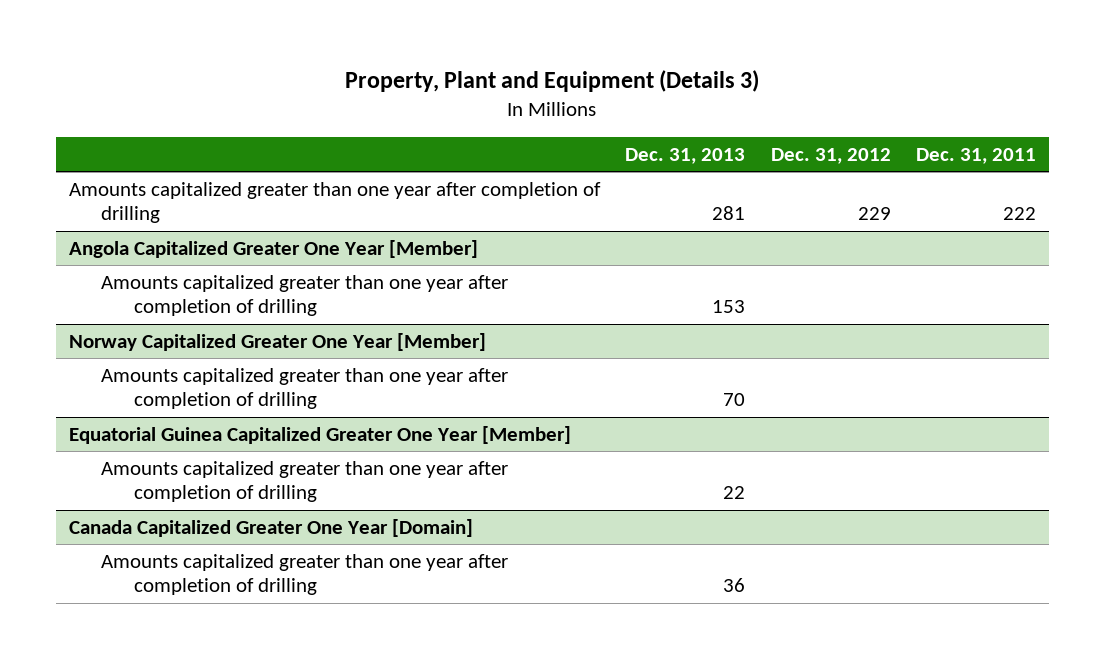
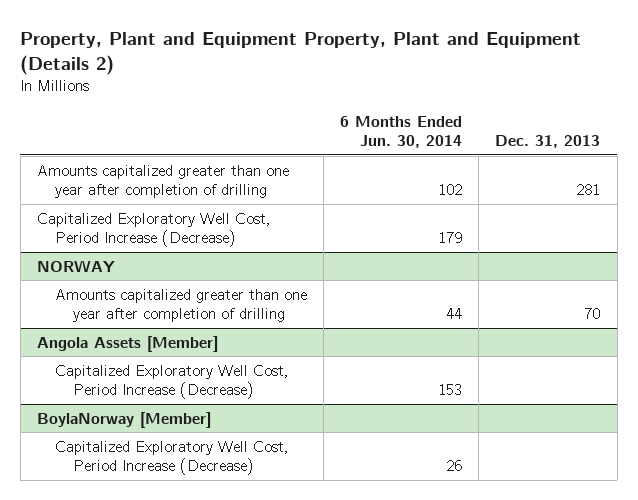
[345,70,760,93] Property, Plant and Equipment (Details 3) -> [20,32,582,75] Property, Plant and Equipment Property, Plant and Equipment (Details 2)
[770,147,891,164] Dec. 31, 2012 -> none
[916,147,1037,164] Dec. 31, 2011 -> none
none -> [340,115,463,149] 6 Months Ended Jun. 30, 2014
[68,239,478,258] Angola Capitalized Greater One Year [Member] -> none
[101,274,509,317] Amounts capitalized greater than one year after completion of drilling -> none
none -> [37,212,272,248] Capitalized Exploratory Well Cost, Period Increase (Decrease)
[68,332,486,351] Norway Capitalized Greater One Year [Member] -> [37,259,116,272] NORWAY
[68,425,571,444] Equatorial Guinea Capitalized Greater One Year [Member] -> none
[101,460,509,503] Amounts capitalized greater than one year after completion of drilling -> none
[68,518,473,537] Canada Capitalized Greater One Year [Domain] -> none
[101,553,509,596] Amounts capitalized greater than one year after completion of drilling -> none
none -> [37,335,219,352] Angola Assets [Member]
none -> [54,364,289,400] Capitalized Exploratory Well Cost, Period Increase (Decrease)
none -> [37,411,212,428] BoylaNorway [Member]
none -> [54,440,289,476] Capitalized Exploratory Well Cost, Period Increase (Decrease)

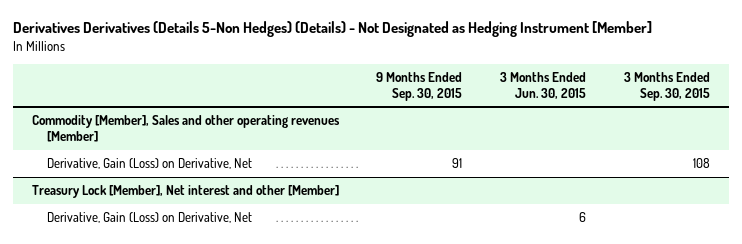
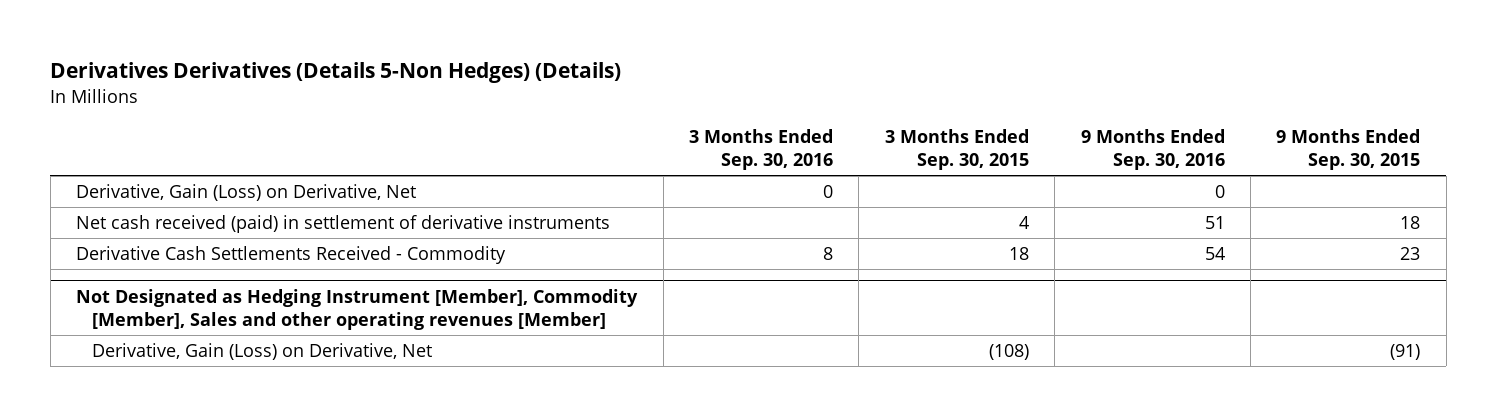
[12,20,652,37] Derivatives Derivatives (Details 5-Non Hedges) (Details) - Not Designated as Hedging Instrument [Member] -> [50,62,622,84] Derivatives Derivatives (Details 5-Non Hedges) (Details)
[500,71,587,99] 3 Months Ended Jun. 30, 2015 -> none
none -> [688,128,833,171] 3 Months Ended Sep. 30, 2016
none -> [1080,128,1225,171] 9 Months Ended Sep. 30, 2016
[31,185,339,199] Treasury Lock [Member], Net interest and other [Member] -> none
[47,212,253,224] Derivative, Gain (Loss) on Derivative, Net -> none
none -> [76,184,417,202] Derivative, Gain (Loss) on Derivative, Net
none -> [76,215,611,234] Net cash received (paid) in settlement of derivative instruments
none -> [76,246,507,265] Derivative Cash Settlements Received - Commodity
[31,115,340,143] Commodity [Member], Sales and other operating revenues [Member] -> [76,288,639,330] Not Designated as Hedging Instrument [Member], Commodity [Member], Sales and other operating revenues [Member]
[452,158,463,169] 91 -> [1390,344,1421,361] (91)
[693,158,711,169] 108 -> [988,344,1029,361] (108)

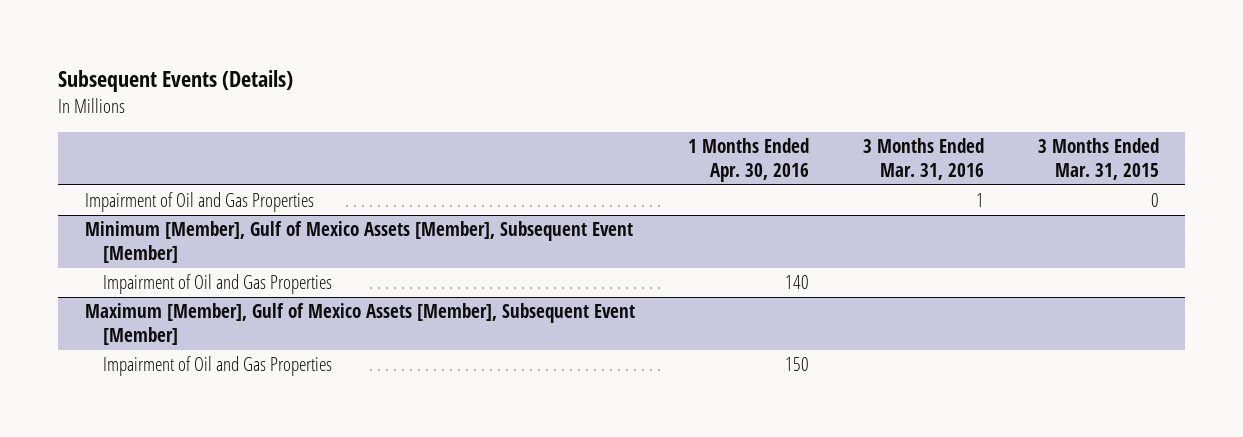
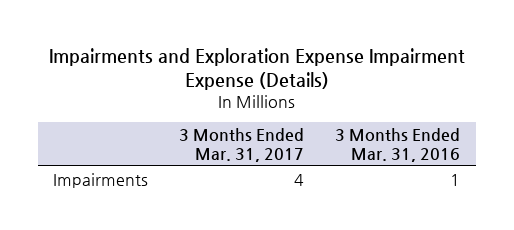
[57,70,293,93] Subsequent Events (Details) -> [48,47,465,90] Impairments and Exploration Expense Impairment Expense (Details)
[688,138,810,183] 1 Months Ended Apr. 30, 2016 -> none
[1037,138,1159,181] 3 Months Ended Mar. 31, 2015 -> none
none -> [179,128,305,162] 3 Months Ended Mar. 31, 2017
[84,221,633,264] Minimum [Member], Gulf of Mexico Assets [Member], Subsequent Event [Member] -> none
[103,274,333,295] Impairment of Oil and Gas Properties -> none
[84,303,635,346] Maximum [Member], Gulf of Mexico Assets [Member], Subsequent Event [Member] -> none
[103,356,333,377] Impairment of Oil and Gas Properties -> none
[84,192,314,213] Impairment of Oil and Gas Properties -> [53,173,149,189] Impairments

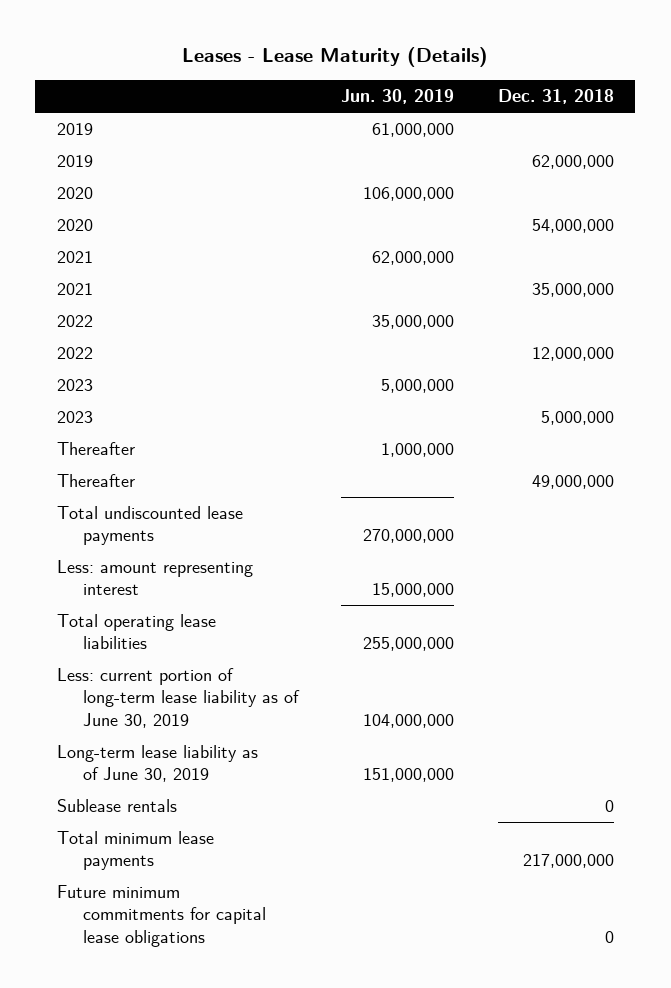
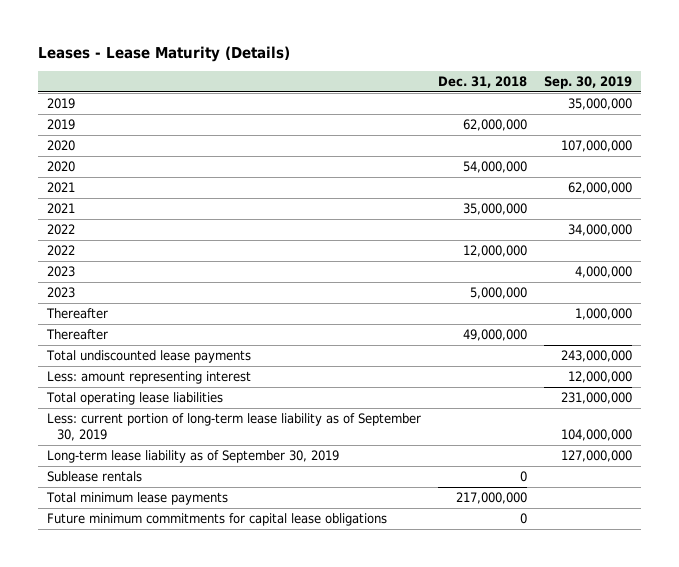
[341,89,455,105] Jun. 30, 2019 -> none
none -> [544,75,633,89] Sep. 30, 2019
[56,668,301,728] Less: current portion of long-term lease liability as of June 30, 2019 -> [46,413,421,442] Less: current portion of long-term lease liability as of September 30, 2019
[56,745,258,783] Long-term lease liability as of June 30, 2019 -> [46,450,339,464] Long-term lease liability as of September 30, 2019

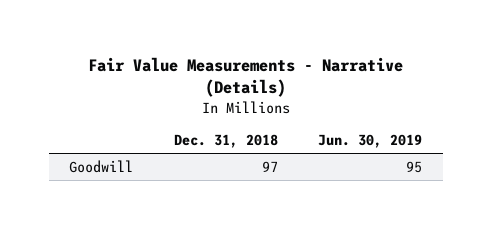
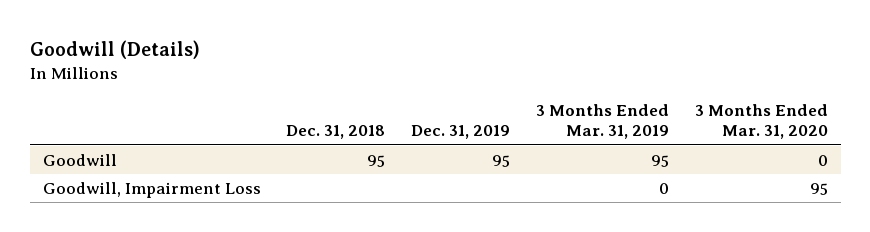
[87,56,403,98] Fair Value Measurements - Narrative (Details) -> [29,40,200,60] Goodwill (Details)
[318,134,423,149] Jun. 30, 2019 -> none
none -> [411,125,511,140] Dec. 31, 2019
none -> [535,104,669,140] 3 Months Ended Mar. 31, 2019
none -> [694,104,828,140] 3 Months Ended Mar. 31, 2020
[261,161,278,173] 97 -> [367,155,386,168] 95
none -> [42,182,261,199] Goodwill, Impairment Loss

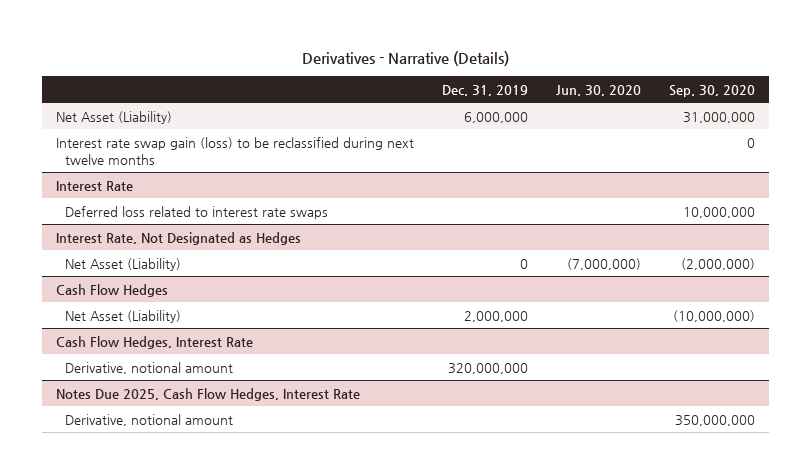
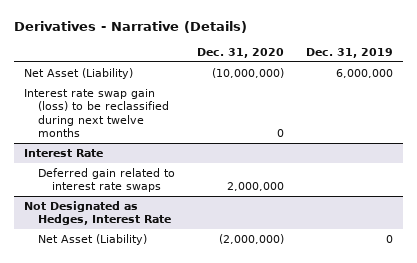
[555,84,641,96] Jun. 30, 2020 -> none
[668,84,755,97] Sep. 30, 2020 -> none
none -> [196,47,284,58] Dec. 31, 2020
[65,205,329,219] Deferred loss related to interest rate swaps -> [38,168,176,193] Deferred gain related to interest rate swaps
[56,231,302,245] Interest Rate, Not Designated as Hedges -> [24,201,172,226] Not Designated as Hedges, Interest Rate
[56,283,169,297] Cash Flow Hedges -> none
[65,309,182,323] Net Asset (Liability) -> none
[56,335,254,349] Cash Flow Hedges, Interest Rate -> none
[65,361,234,374] Derivative, notional amount -> none
[56,387,361,401] Notes Due 2025, Cash Flow Hedges, Interest Rate -> none
[65,413,234,426] Derivative, notional amount -> none

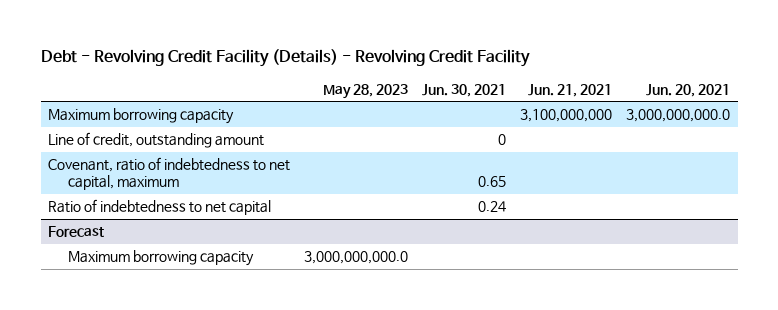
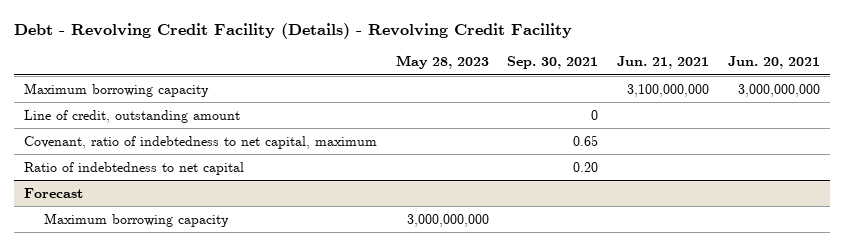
[422,83,507,97] Jun. 30, 2021 -> none
none -> [507,56,599,70] Sep. 30, 2021
[626,109,731,123] 3,000,000,000.0 -> [738,83,821,97] 3,000,000,000
[304,251,409,265] 3,000,000,000.0 -> [406,213,489,227] 3,000,000,000

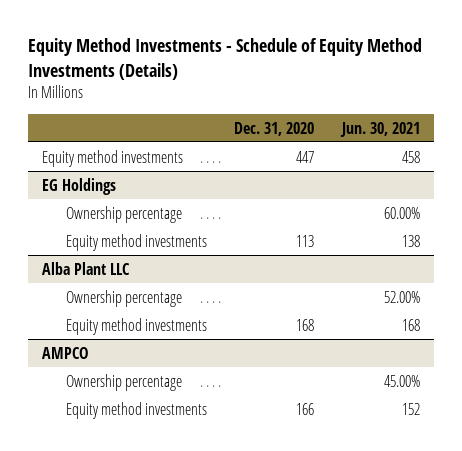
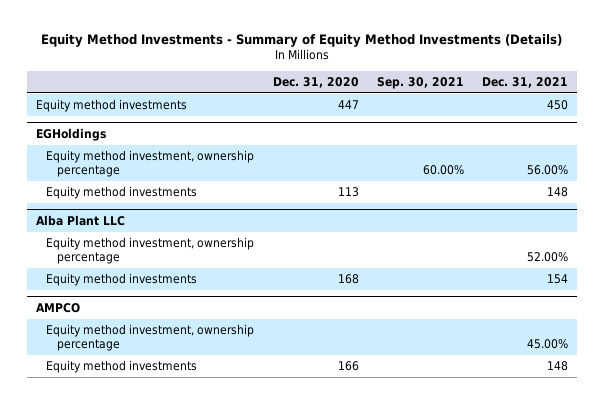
[27,38,422,80] Equity Method Investments - Schedule of Equity Method Investments (Details) -> [40,34,562,48] Equity Method Investments - Summary of Equity Method Investments (Details)
[340,121,421,137] Jun. 30, 2021 -> none
none -> [376,76,464,89] Sep. 30, 2021
none -> [481,76,568,88] Dec. 31, 2021
[41,177,116,195] EG Holdings -> [35,128,106,142] EGHoldings
[65,205,182,223] Ownership percentage -> [46,150,255,178] Equity method investment, ownership percentage
[65,289,182,307] Ownership percentage -> [46,237,255,265] Equity method investment, ownership percentage
[65,373,182,391] Ownership percentage -> [46,324,255,352] Equity method investment, ownership percentage

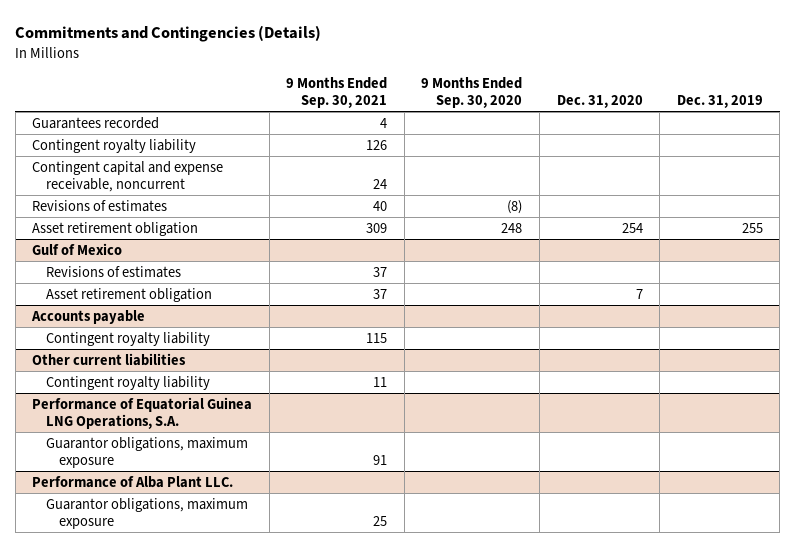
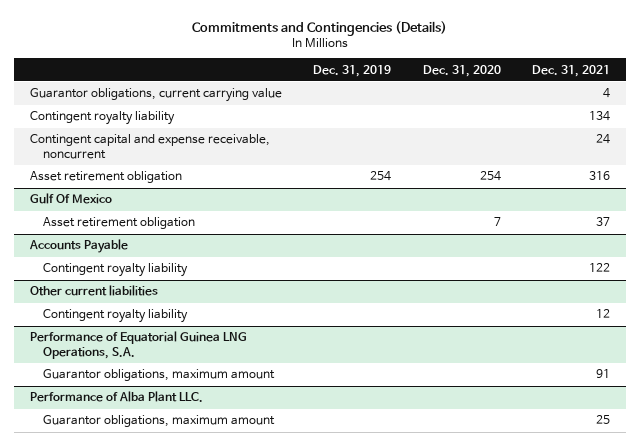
[286,76,388,109] 9 Months Ended Sep. 30, 2021 -> none
[421,76,523,109] 9 Months Ended Sep. 30, 2020 -> none
none -> [531,64,610,77] Dec. 31, 2021
[32,116,160,129] Guarantees recorded -> [29,88,282,103] Guarantor obligations, current carrying value
[32,199,168,212] Revisions of estimates -> none
[45,265,181,278] Revisions of estimates -> none
[741,222,763,233] 255 -> [370,171,392,182] 254
[32,242,123,255] Gulf of Mexico -> [29,193,112,205] Gulf Of Mexico
[31,309,146,324] Accounts payable -> [28,239,128,254] Accounts Payable
[45,436,248,468] Guarantor obligations, maximum exposure -> [42,369,275,382] Guarantor obligations, maximum amount
[45,497,248,529] Guarantor obligations, maximum exposure -> [42,415,275,428] Guarantor obligations, maximum amount

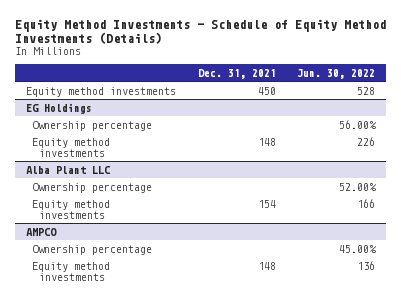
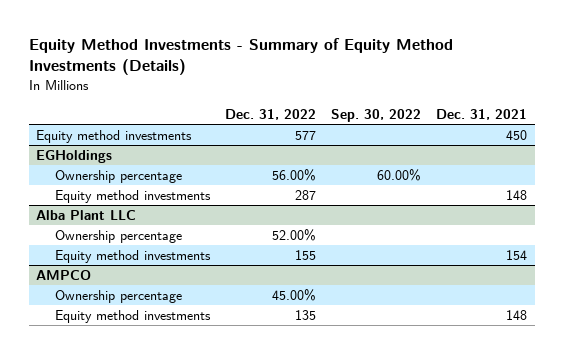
[14,18,386,45] Equity Method Investments - Schedule of Equity Method Investments (Details) -> [28,38,453,76] Equity Method Investments - Summary of Equity Method Investments (Details)
[297,69,376,80] Jun. 30, 2022 -> none
none -> [225,108,317,120] Dec. 31, 2022
none -> [331,108,422,122] Sep. 30, 2022
[25,102,92,114] EG Holdings -> [36,150,113,164] EGHoldings

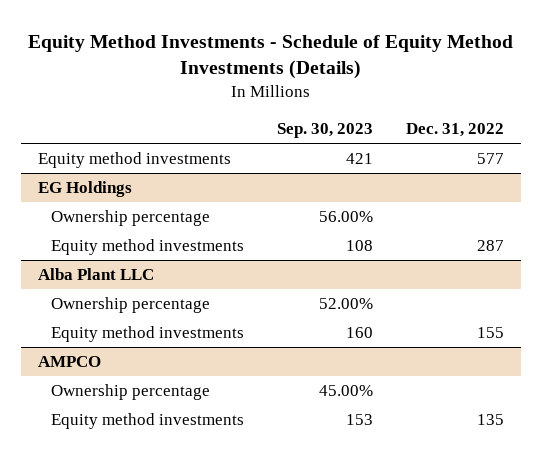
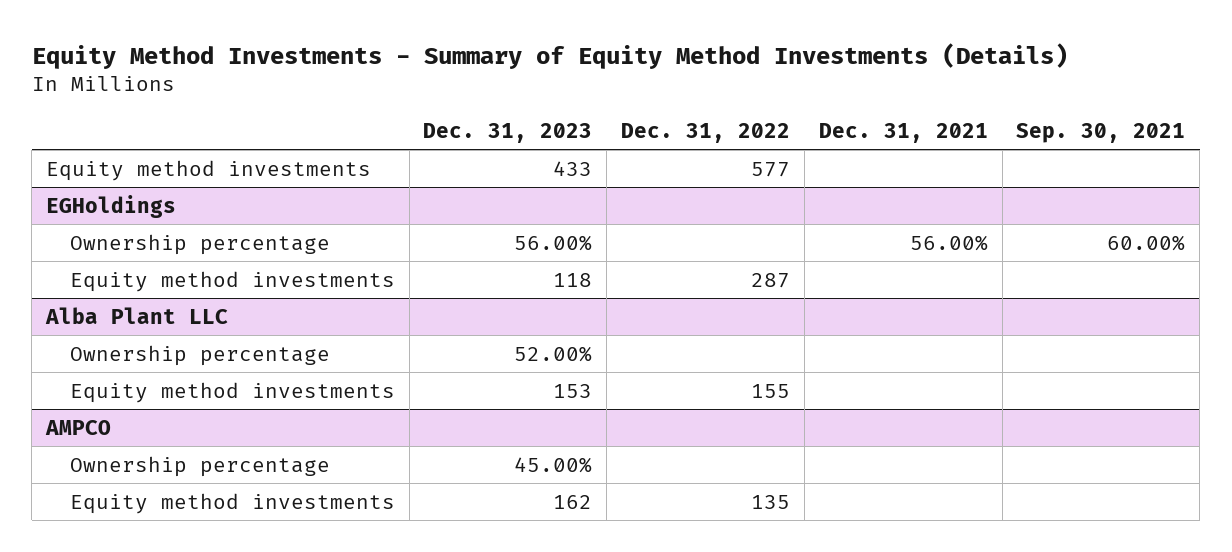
[28,34,514,80] Equity Method Investments - Schedule of Equity Method Investments (Details) -> [31,42,1068,69] Equity Method Investments - Summary of Equity Method Investments (Details)
[277,123,374,139] Sep. 30, 2023 -> none
none -> [423,122,593,143] Dec. 31, 2023
none -> [818,122,988,143] Dec. 31, 2021
none -> [1016,122,1186,143] Sep. 30, 2021
[37,180,132,197] EG Holdings -> [46,194,177,218] EGHoldings

